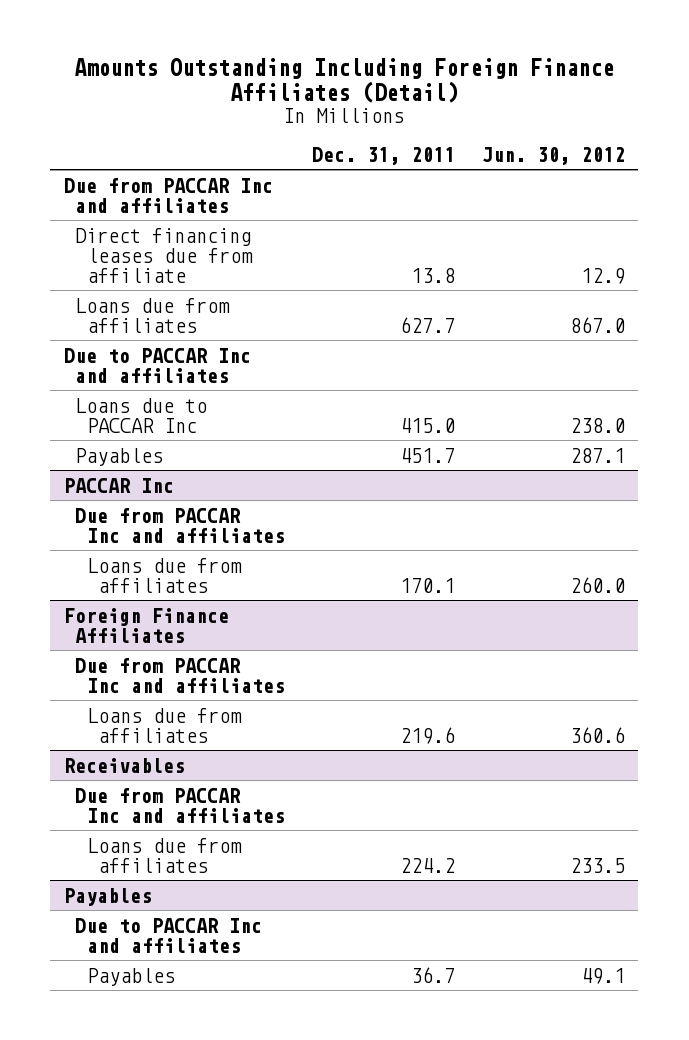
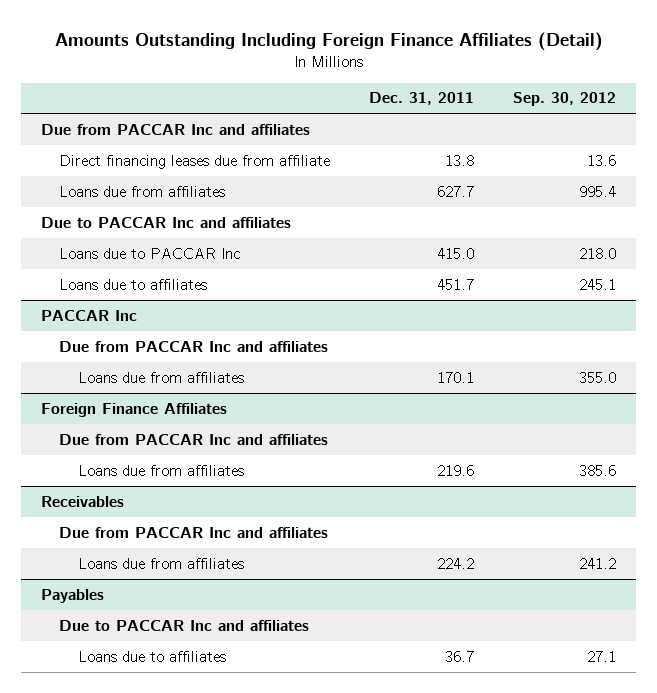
[481,146,625,165] Jun. 30, 2012 -> none
none -> [513,92,617,107] Sep. 30, 2012
[75,447,164,466] Payables -> [59,278,208,290] Loans due to affiliates
[86,967,175,986] Payables -> [77,650,226,662] Loans due to affiliates

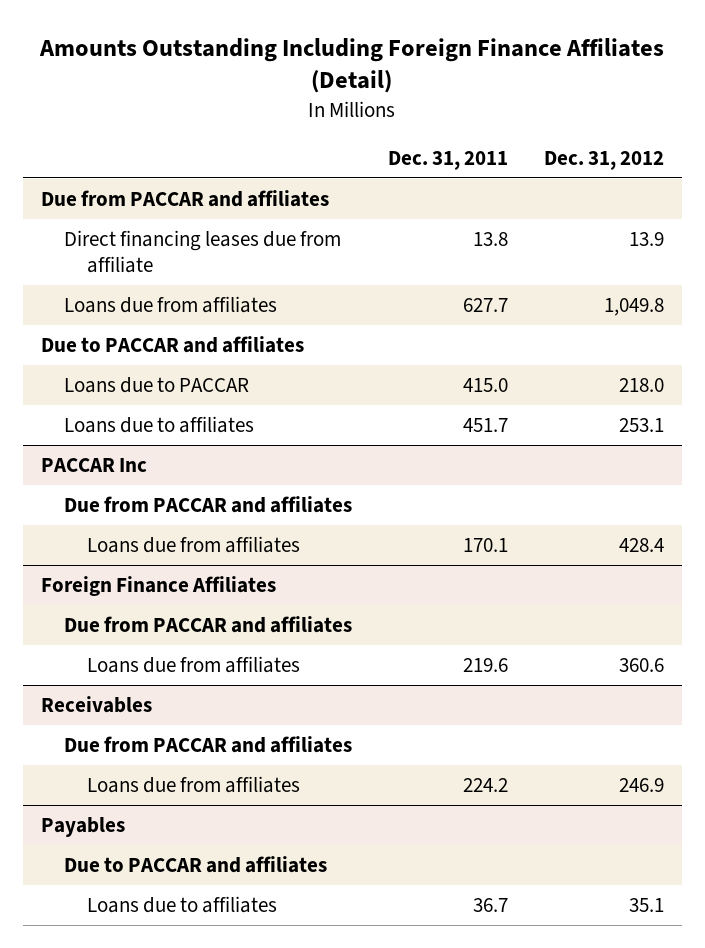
[513,92,617,107] Sep. 30, 2012 -> none
none -> [544,150,665,170] Dec. 31, 2012
[40,123,310,135] Due from PACCAR Inc and affiliates -> [40,189,329,207] Due from PACCAR and affiliates
[40,216,291,228] Due to PACCAR Inc and affiliates -> [40,335,304,353] Due to PACCAR and affiliates
[59,247,241,259] Loans due to PACCAR Inc -> [64,376,250,393] Loans due to PACCAR
[59,340,329,352] Due from PACCAR Inc and affiliates -> [64,495,353,513] Due from PACCAR and affiliates
[59,433,329,445] Due from PACCAR Inc and affiliates -> [64,615,353,633] Due from PACCAR and affiliates
[59,526,329,538] Due from PACCAR Inc and affiliates -> [64,735,353,753] Due from PACCAR and affiliates
[59,619,310,631] Due to PACCAR Inc and affiliates -> [64,855,328,873] Due to PACCAR and affiliates

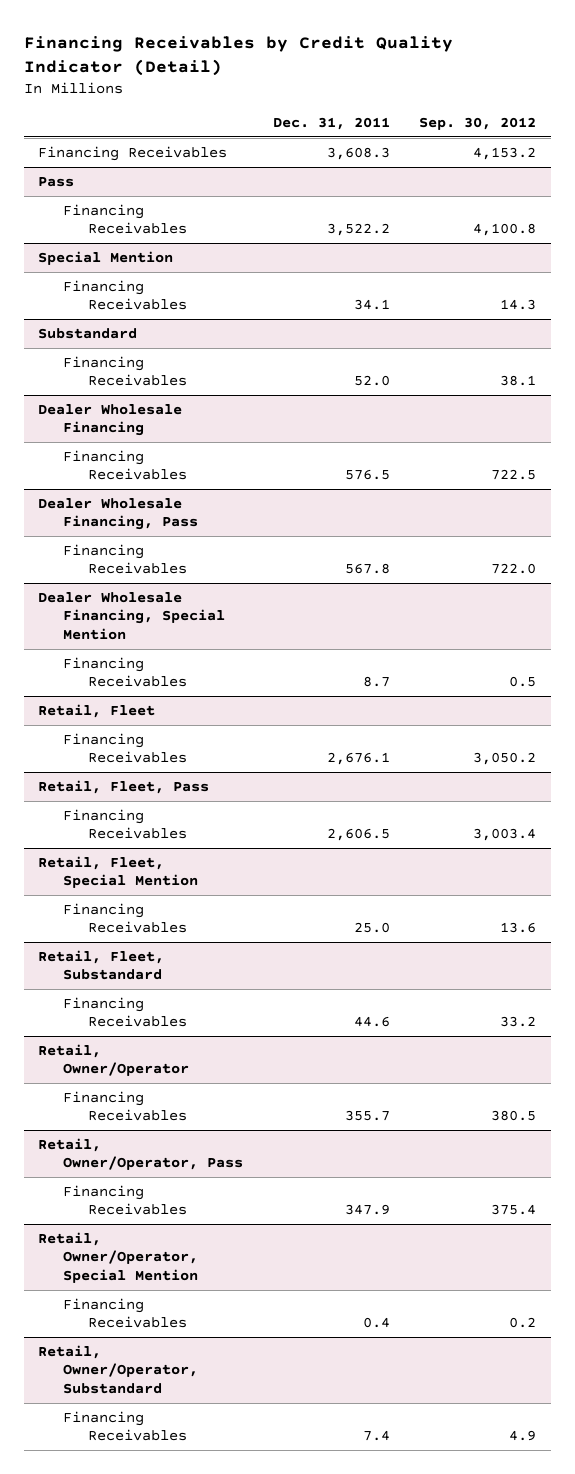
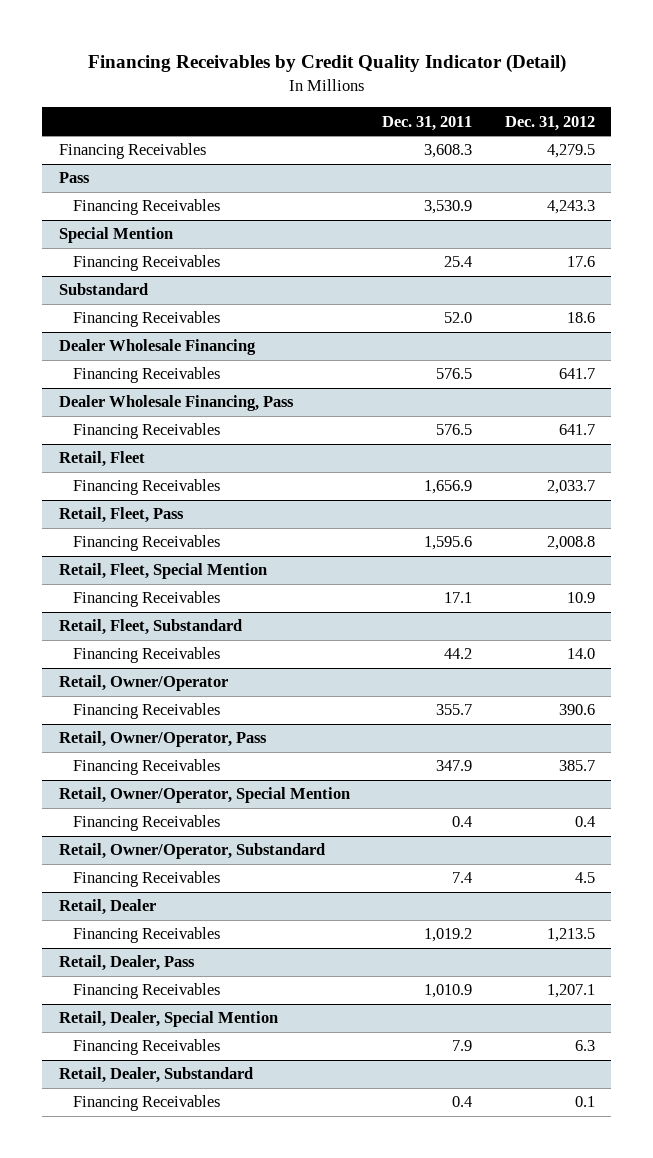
[419,117,537,131] Sep. 30, 2012 -> none
none -> [504,115,595,131] Dec. 31, 2012
[326,223,390,237] 3,522.2 -> [424,200,473,215] 3,530.9
[353,299,390,311] 34.1 -> [444,256,473,268] 25.4
[38,591,225,641] Dealer Wholesale Financing, Special Mention -> none
[62,656,187,688] Financing Receivables -> none
[344,563,390,575] 567.8 -> [436,424,473,436] 576.5
[326,752,390,766] 2,676.1 -> [424,480,473,495] 1,656.9
[326,828,390,842] 2,606.5 -> [424,536,473,551] 1,595.6
[353,922,390,934] 25.0 -> [444,592,473,604] 17.1
[353,1016,390,1028] 44.6 -> [444,648,473,660] 44.2
none -> [58,899,156,916] Retail, Dealer
none -> [72,927,220,944] Financing Receivables
none -> [58,955,195,972] Retail, Dealer, Pass
none -> [72,983,220,1000] Financing Receivables
none -> [58,1011,278,1028] Retail, Dealer, Special Mention
none -> [72,1039,220,1056] Financing Receivables
none -> [58,1067,253,1084] Retail, Dealer, Substandard
none -> [72,1095,220,1112] Financing Receivables

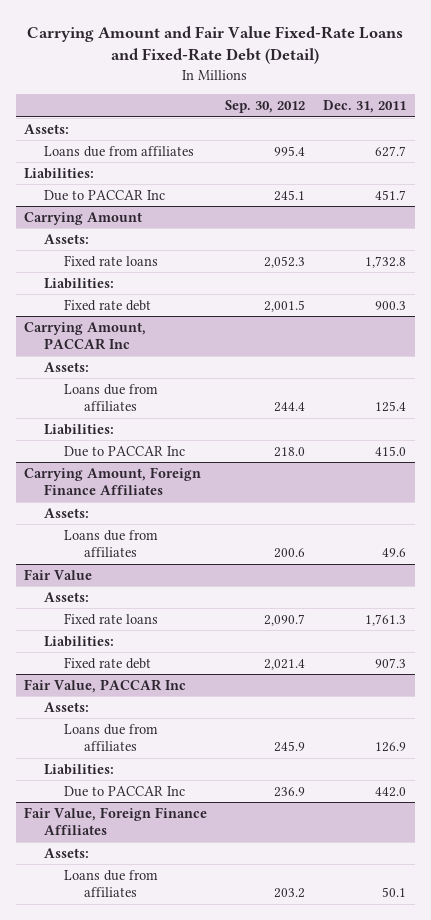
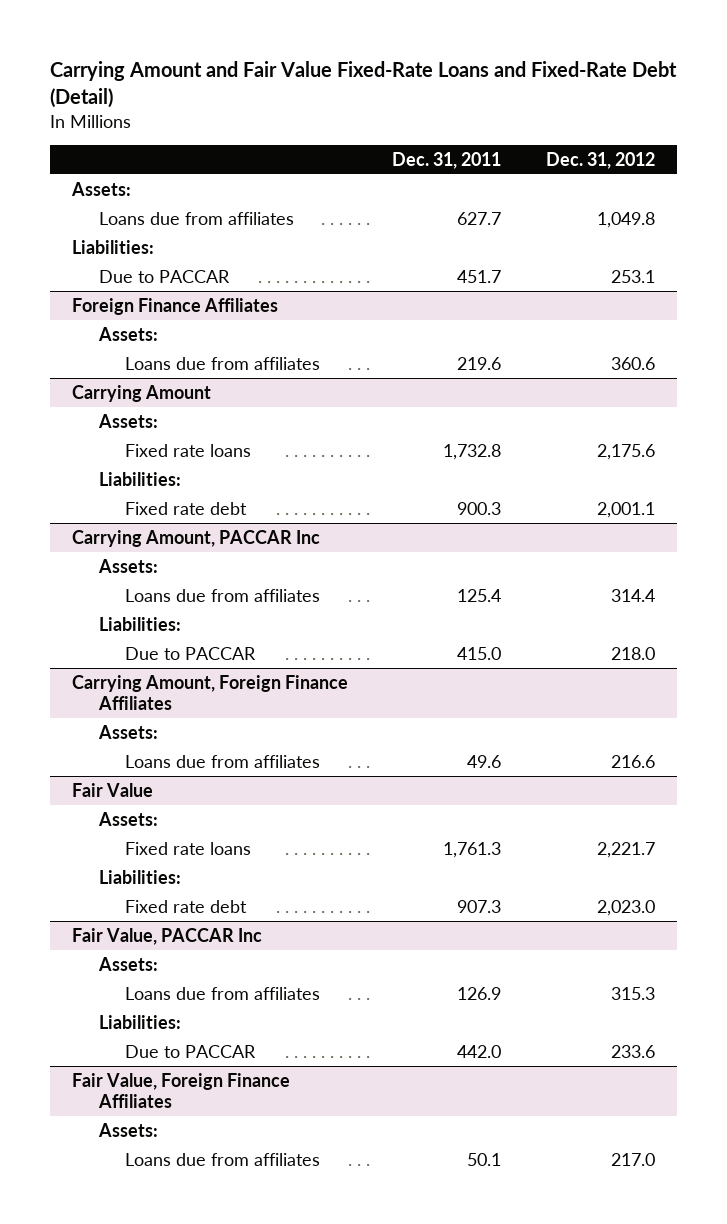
[225,100,306,114] Sep. 30, 2012 -> none
none -> [545,151,655,169] Dec. 31, 2012
[44,189,166,201] Due to PACCAR Inc -> [98,269,230,283] Due to PACCAR
none -> [72,297,279,315] Foreign Finance Affiliates
none -> [97,326,158,341] Assets:
none -> [125,356,321,370] Loans due from affiliates
[64,445,186,457] Due to PACCAR Inc -> [125,646,257,660] Due to PACCAR
[64,785,186,797] Due to PACCAR Inc -> [125,1044,257,1058] Due to PACCAR

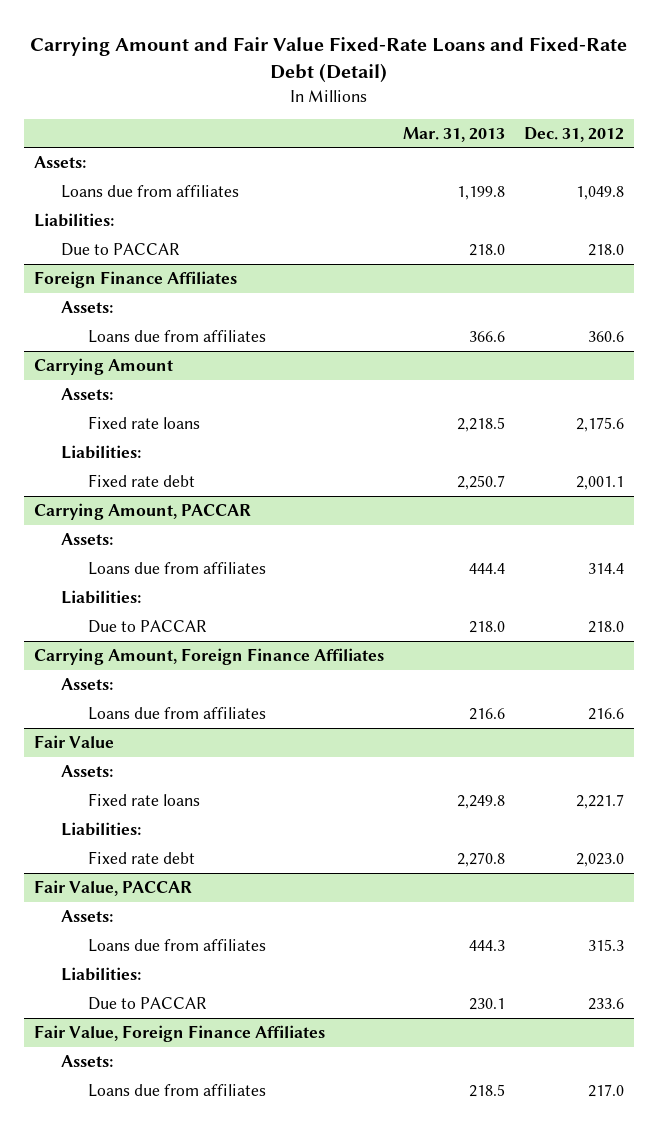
[392,151,502,169] Dec. 31, 2011 -> none
none -> [403,126,506,142] Mar. 31, 2013
[610,269,655,283] 253.1 -> [588,243,625,256] 218.0
[72,529,321,547] Carrying Amount, PACCAR Inc -> [34,502,252,520] Carrying Amount, PACCAR
[72,927,263,945] Fair Value, PACCAR Inc -> [34,879,193,896] Fair Value, PACCAR

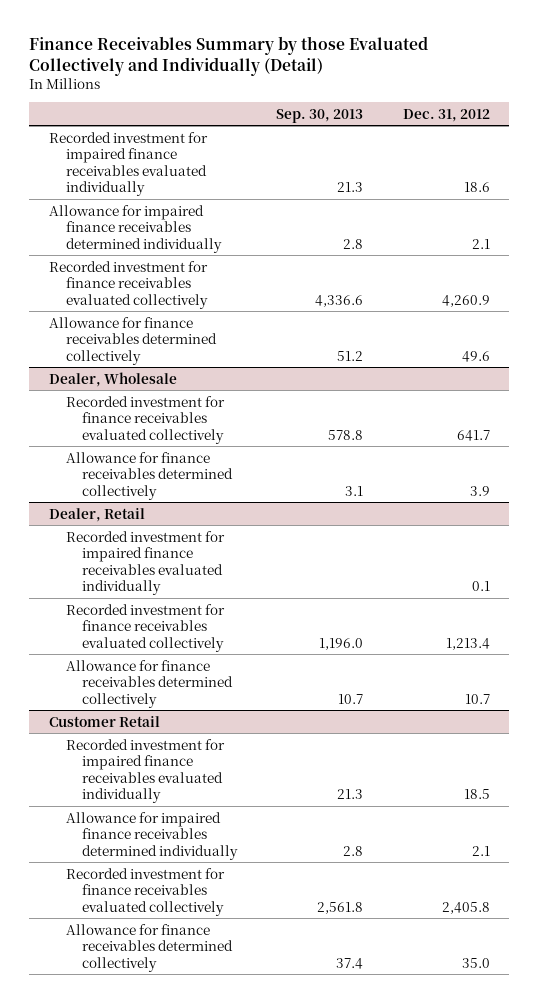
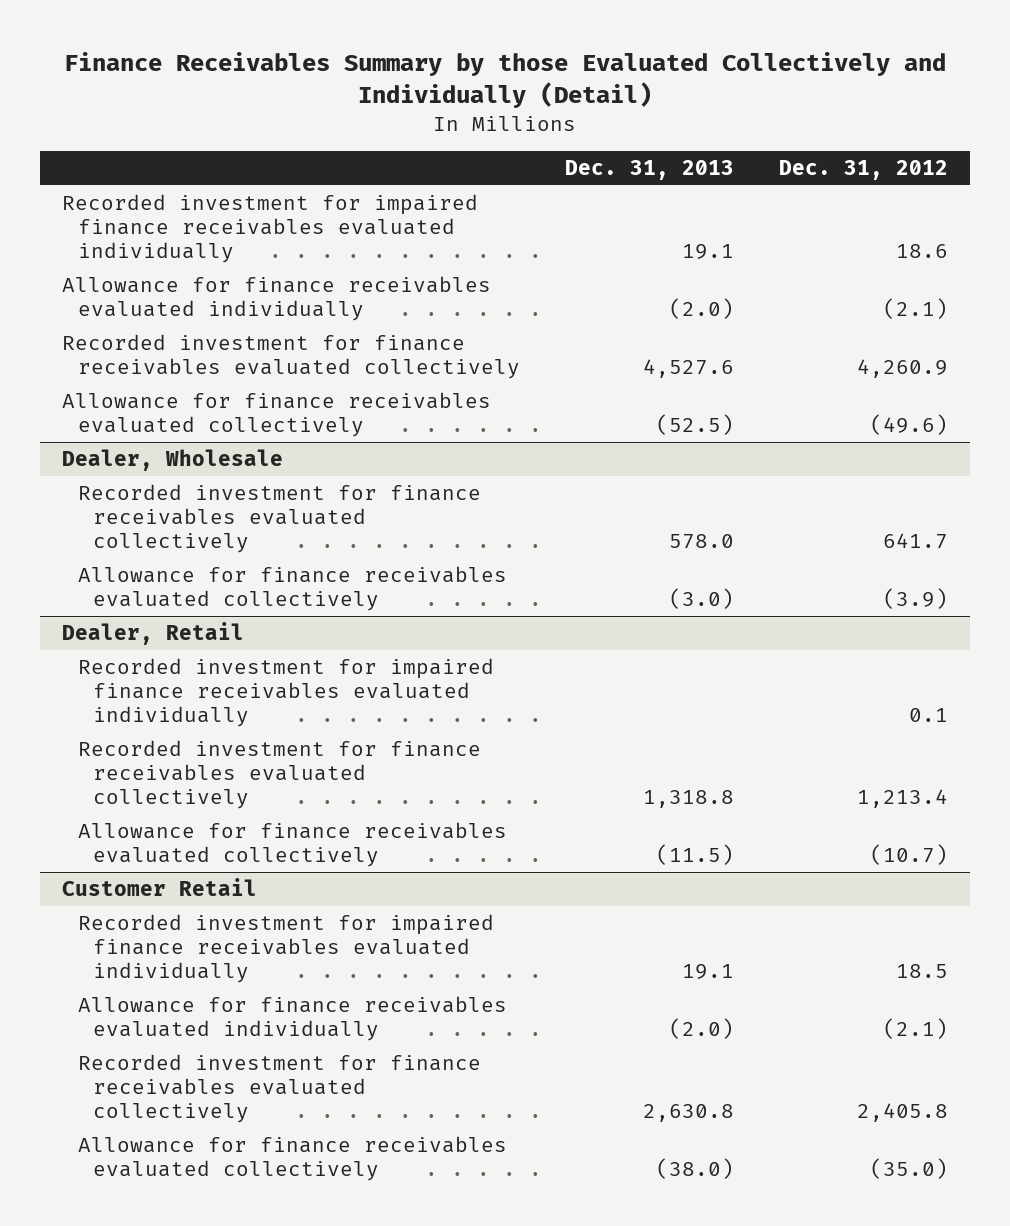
[276,108,364,123] Sep. 30, 2013 -> none
none -> [564,160,734,181] Dec. 31, 2013
[48,204,222,253] Allowance for impaired finance receivables determined individually -> [62,276,492,321] Allowance for finance receivables evaluated individually
[471,238,490,249] 2.1 -> [882,297,948,319] (2.1)
[48,316,217,365] Allowance for finance receivables determined collectively -> [62,392,492,437] Allowance for finance receivables evaluated collectively
[461,350,490,362] 49.6 -> [869,413,948,435] (49.6)
[65,451,234,500] Allowance for finance receivables determined collectively -> [77,566,507,611] Allowance for finance receivables evaluated collectively
[469,485,490,496] 3.9 -> [882,587,948,609] (3.9)
[65,659,234,708] Allowance for finance receivables determined collectively -> [77,822,507,867] Allowance for finance receivables evaluated collectively
[464,693,490,704] 10.7 -> [869,843,948,865] (10.7)
[65,811,239,860] Allowance for impaired finance receivables determined individually -> [77,996,507,1041] Allowance for finance receivables evaluated individually
[471,845,490,856] 2.1 -> [882,1017,948,1039] (2.1)
[65,923,234,972] Allowance for finance receivables determined collectively -> [77,1136,507,1181] Allowance for finance receivables evaluated collectively
[461,957,490,968] 35.0 -> [869,1157,948,1179] (35.0)

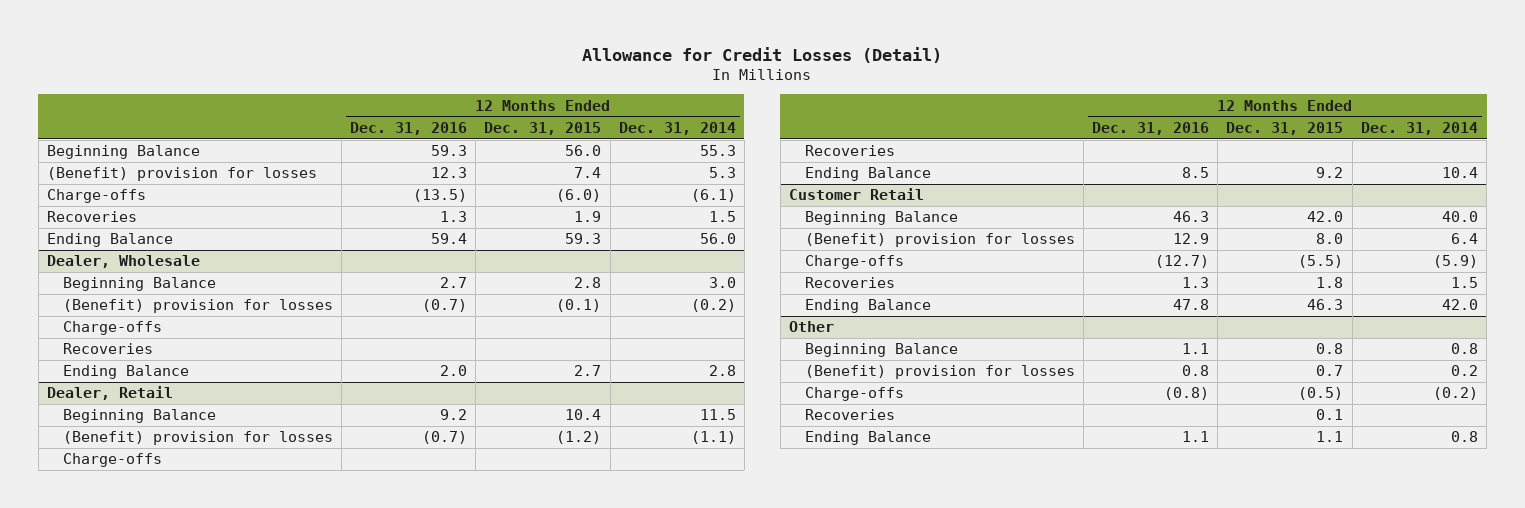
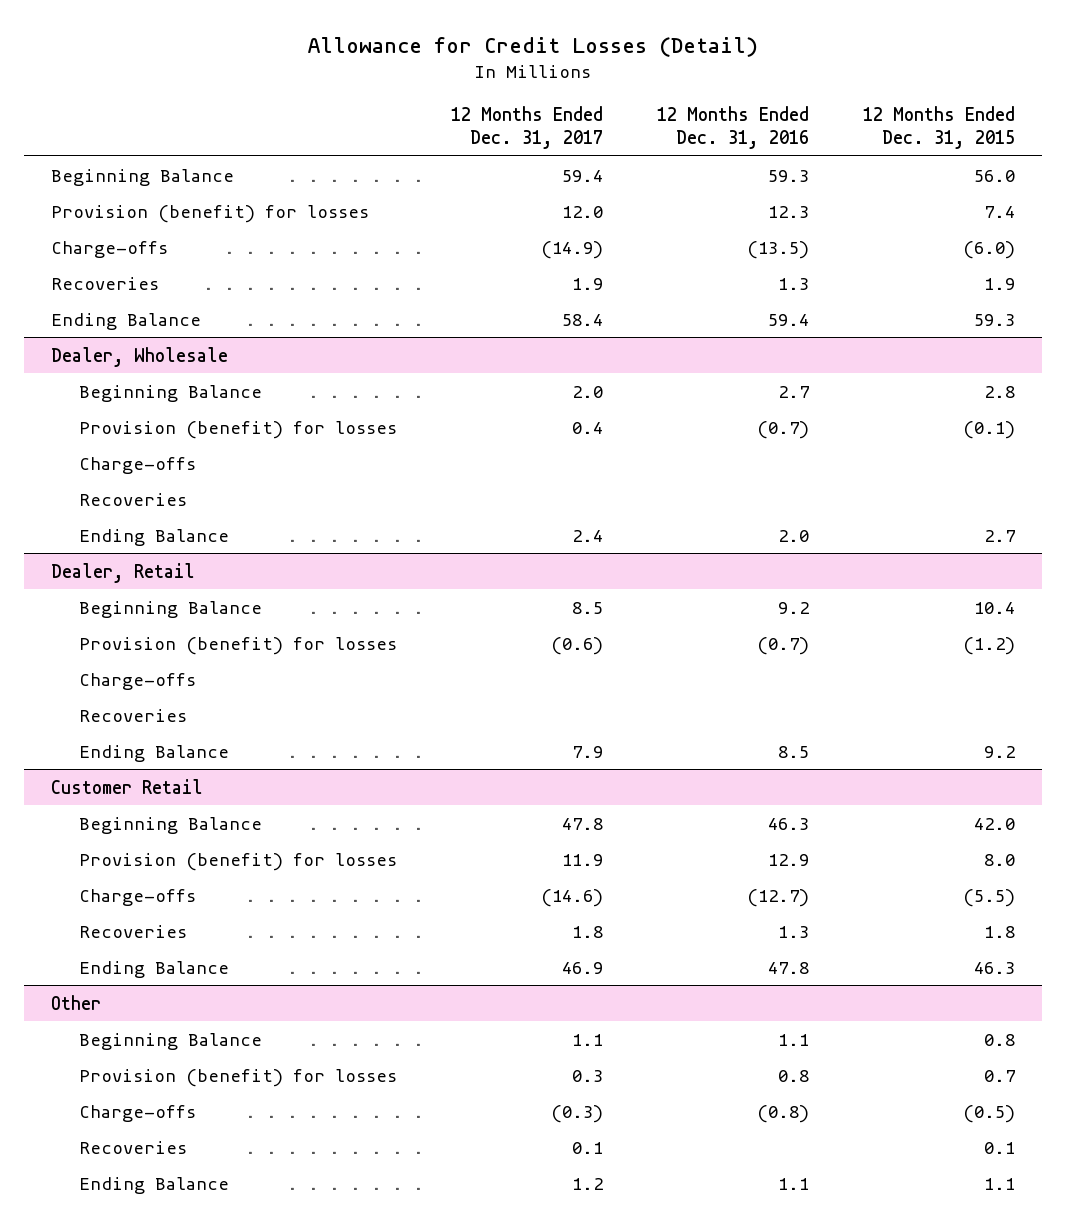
[618,121,736,135] Dec. 31, 2014 -> none
none -> [451,106,604,149] 12 Months Ended Dec. 31, 2017
[46,167,317,182] (Benefit) provision for losses -> [50,204,369,223] Provision (benefit) for losses
[62,299,333,314] (Benefit) provision for losses -> [79,420,398,439] Provision (benefit) for losses
[62,431,333,446] (Benefit) provision for losses -> [79,636,398,655] Provision (benefit) for losses
[804,233,1075,248] (Benefit) provision for losses -> [79,852,398,871] Provision (benefit) for losses
[804,365,1075,380] (Benefit) provision for losses -> [79,1068,398,1087] Provision (benefit) for losses

